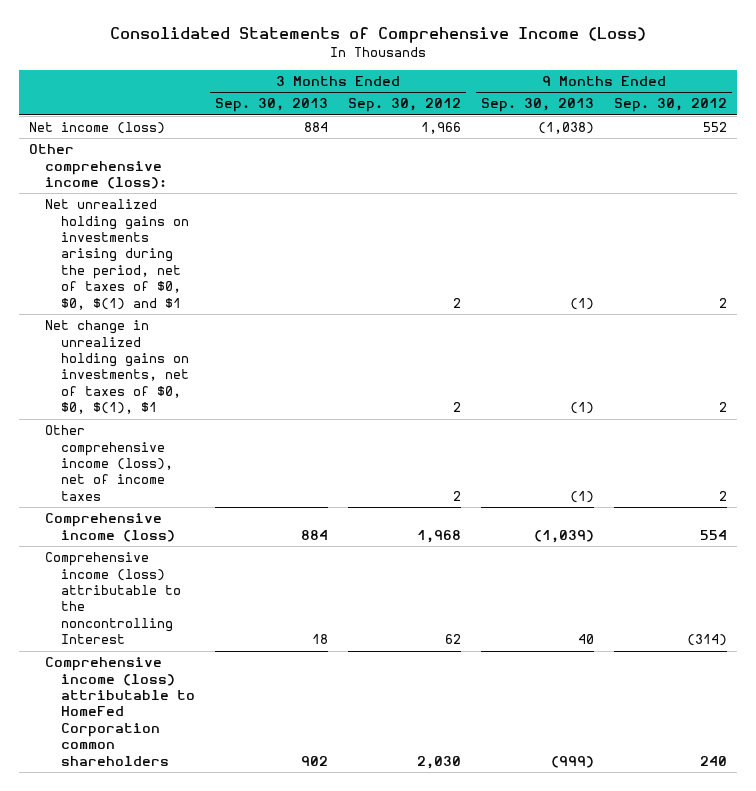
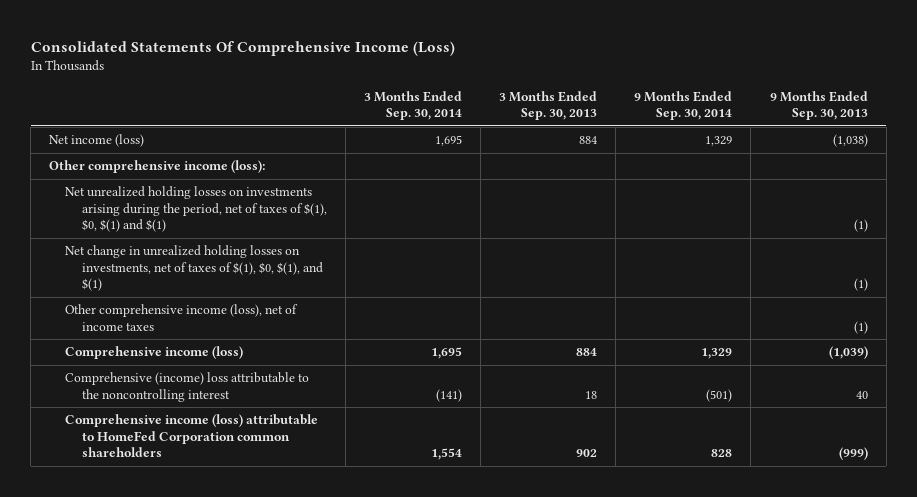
[110,27,647,44] Consolidated Statements of Comprehensive Income (Loss) -> [30,40,455,56] Consolidated Statements Of Comprehensive Income (Loss)
[348,98,462,113] Sep. 30, 2012 -> none
[614,98,728,113] Sep. 30, 2012 -> none
none -> [363,90,462,121] 3 Months Ended Sep. 30, 2014
none -> [634,90,733,121] 9 Months Ended Sep. 30, 2014
[45,199,189,310] Net unrealized holding gains on investments arising during the period, net of taxes of $0, $0, $(1) and $1 -> [65,186,327,233] Net unrealized holding losses on investments arising during the period, net of taxes of $(1), $0, $(1) and $(1)
[45,320,189,415] Net change in unrealized holding gains on investments, net of taxes of $0, $0, $(1), $1 -> [65,245,323,292] Net change in unrealized holding losses on investments, net of taxes of $(1), $0, $(1), and $(1)
[45,552,181,645] Comprehensive income (loss) attributable to the noncontrolling Interest -> [65,372,310,402] Comprehensive (income) loss attributable to the noncontrolling interest

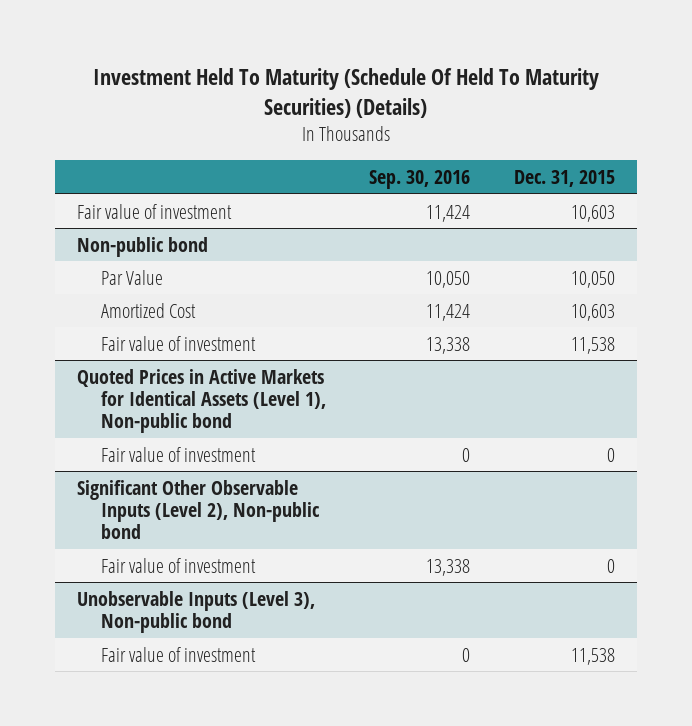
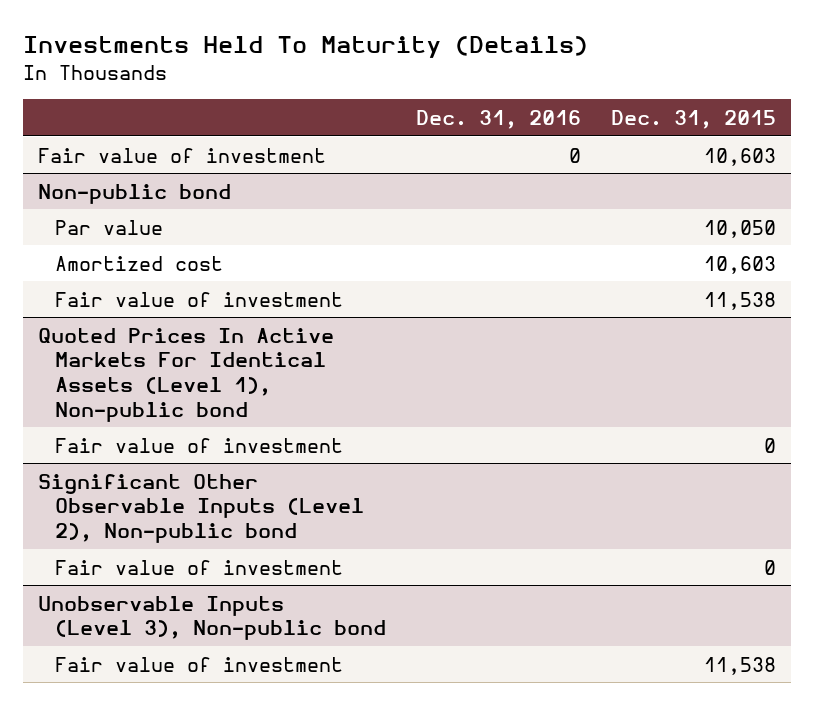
[93,68,600,119] Investment Held To Maturity (Schedule Of Held To Maturity Securities) (Details) -> [22,36,588,59] Investments Held To Maturity (Details)
[369,169,471,189] Sep. 30, 2016 -> none
none -> [416,109,582,129] Dec. 31, 2016
[100,269,163,285] Par Value -> [55,219,164,235] Par value
[100,302,196,318] Amortized Cost -> [55,255,224,271] Amortized cost
[77,368,326,434] Quoted Prices in Active Markets for Identical Assets (Level 1), Non-public bond -> [37,327,334,422] Quoted Prices In Active Markets For Identical Assets (Level 1), Non-public bond

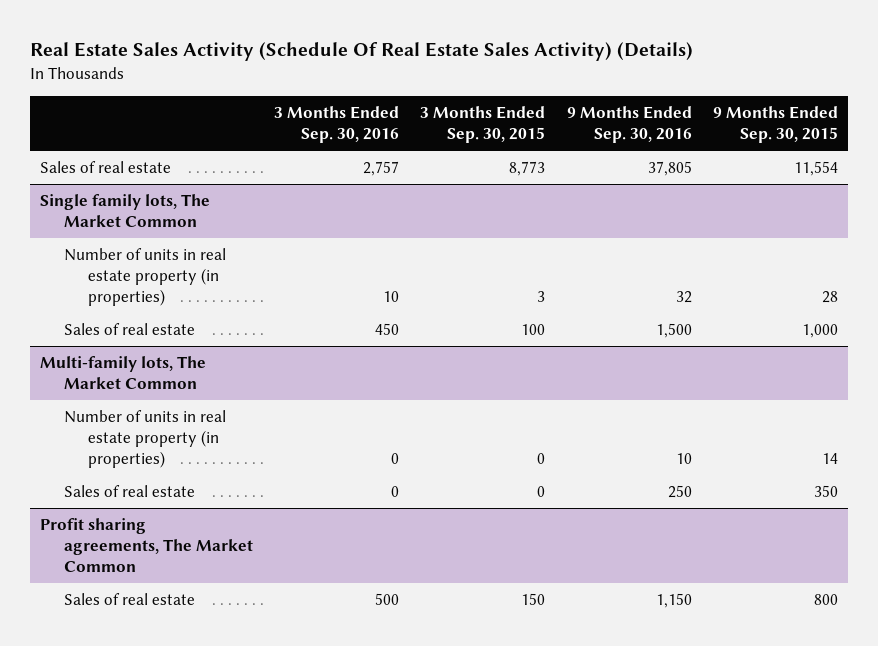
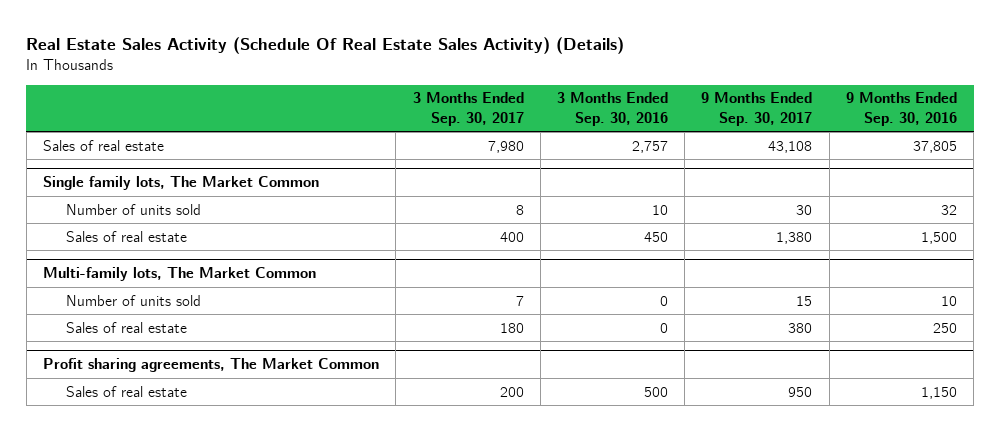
[420,106,546,144] 3 Months Ended Sep. 30, 2015 -> none
[712,106,838,144] 9 Months Ended Sep. 30, 2015 -> none
none -> [412,92,524,126] 3 Months Ended Sep. 30, 2017
none -> [701,92,813,126] 9 Months Ended Sep. 30, 2017
[64,248,227,307] Number of units in real estate property (in properties) -> [66,203,202,215] Number of units sold
[64,410,227,469] Number of units in real estate property (in properties) -> [66,294,202,306] Number of units sold

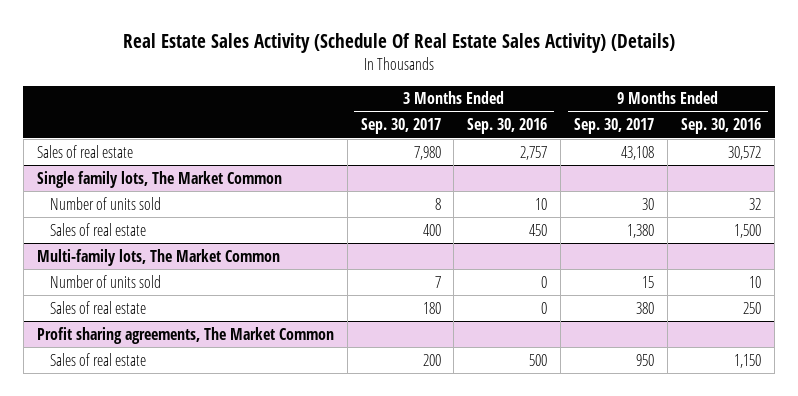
[912,140,957,153] 37,805 -> [728,145,762,160] 30,572

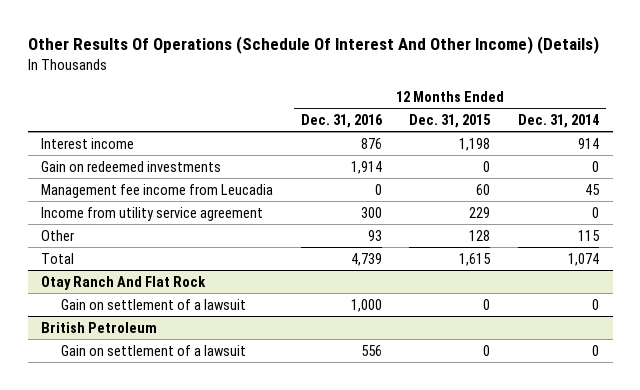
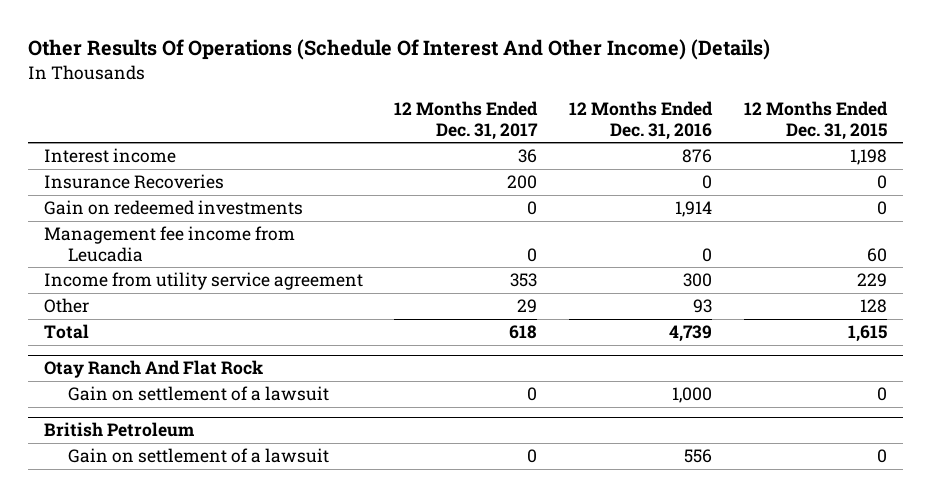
[517,113,599,128] Dec. 31, 2014 -> none
none -> [394,101,539,140] 12 Months Ended Dec. 31, 2017
none -> [43,174,224,190] Insurance Recoveries

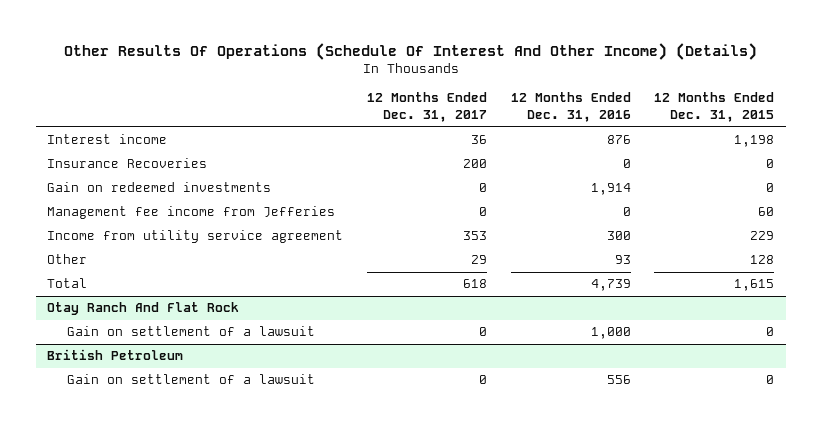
[43,226,295,262] Management fee income from Leucadia -> [47,206,336,220] Management fee income from Jefferies

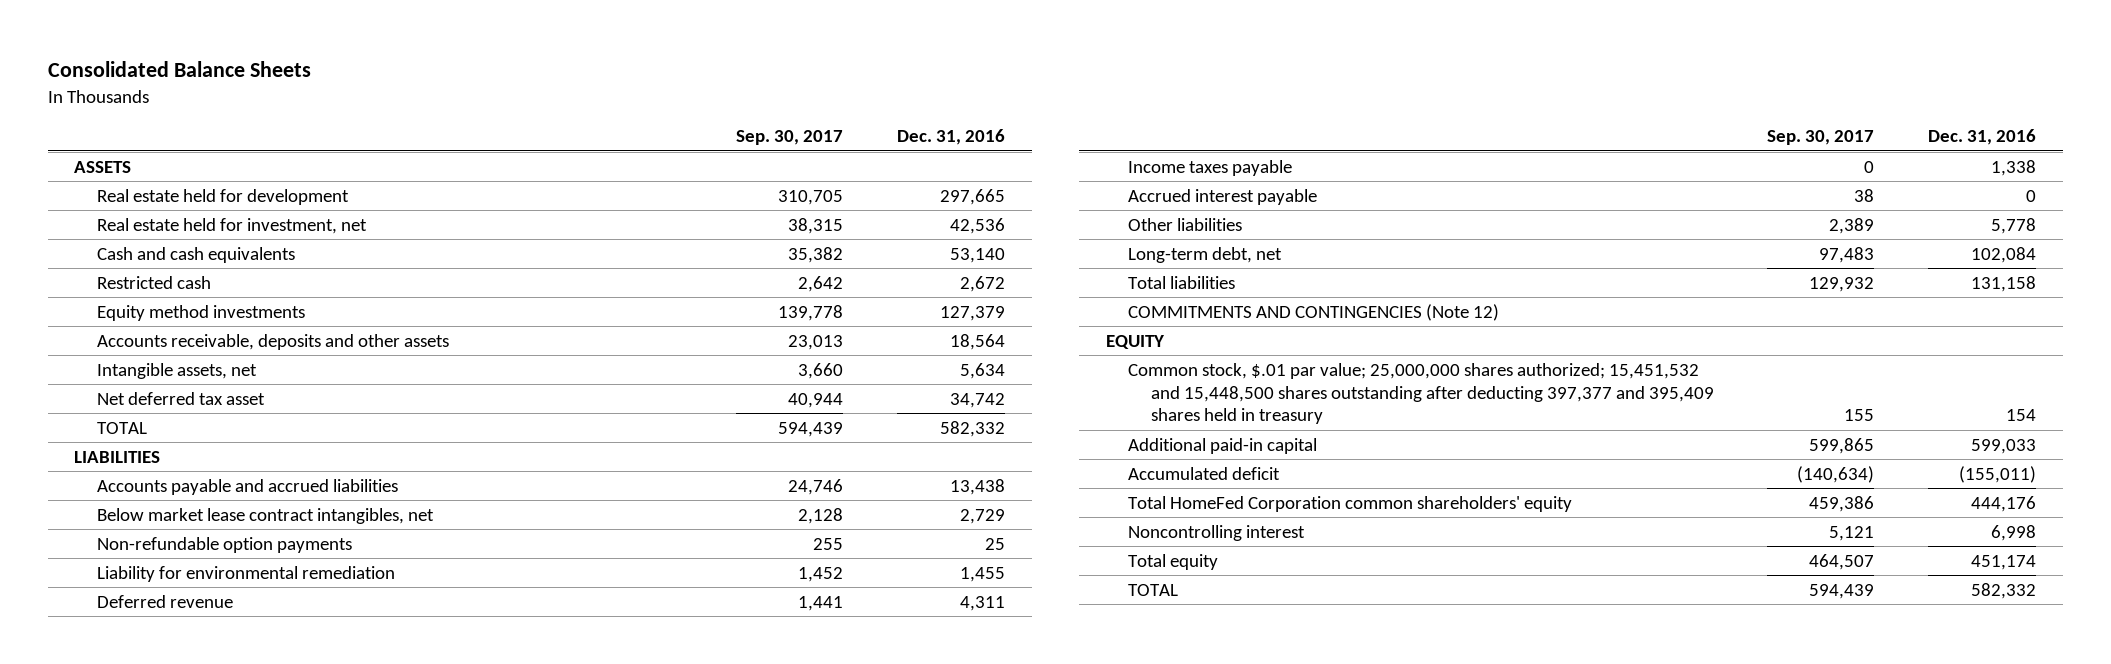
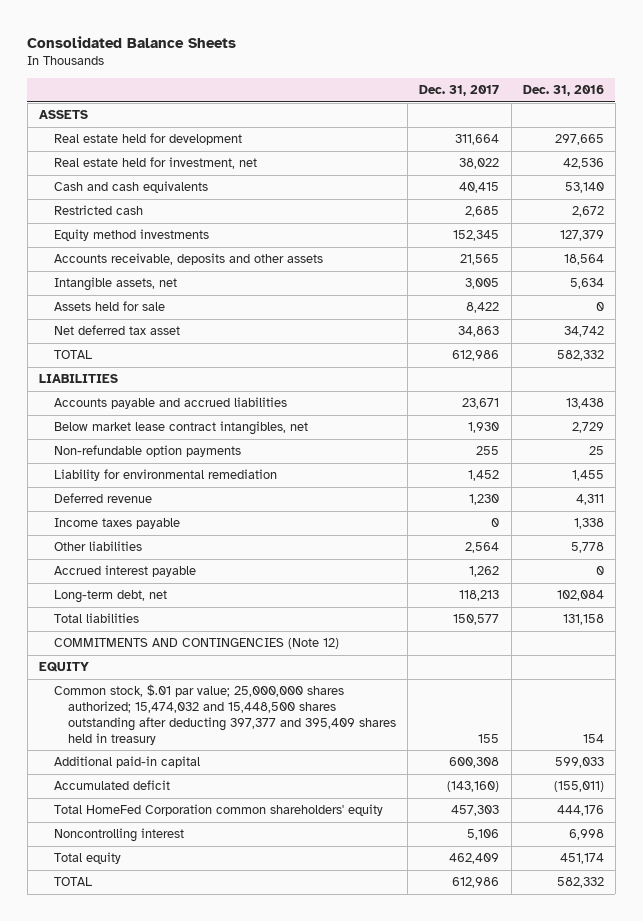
[736,130,844,146] Sep. 30, 2017 -> none
none -> [419,85,500,97] Dec. 31, 2017
none -> [53,301,165,312] Assets held for sale
[1128,188,1318,205] Accrued interest payable -> [53,565,196,578] Accrued interest payable
[1128,362,1714,425] Common stock, $.01 par value; 25,000,000 shares authorized; 15,451,532 and 15,448,500 shares outstanding after deducting 397,377 and 395,409 shares held in treasury -> [53,684,397,745] Common stock, $.01 par value; 25,000,000 shares authorized; 15,474,032 and 15,448,500 shares outstanding after deducting 397,377 and 395,409 shares held in treasury

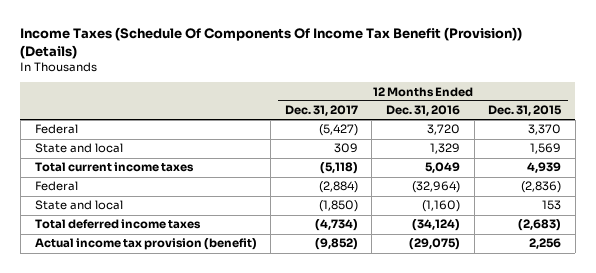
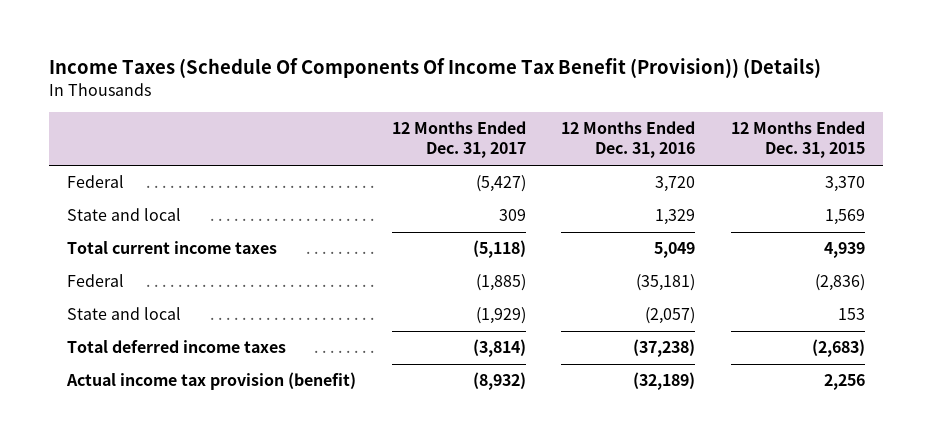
[318,181,358,194] (2,884) -> [475,274,526,292] (1,885)
[412,181,461,194] (32,964) -> [636,274,696,292] (35,181)
[318,200,358,213] (1,850) -> [475,307,526,325] (1,929)
[422,200,461,213] (1,160) -> [645,307,696,325] (2,057)
[314,219,358,232] (4,734) -> [472,339,526,358] (3,814)
[412,219,461,232] (34,124) -> [633,339,696,358] (37,238)
[314,238,358,251] (9,852) -> [472,372,526,391] (8,932)
[409,238,461,251] (29,075) -> [633,372,696,391] (32,189)

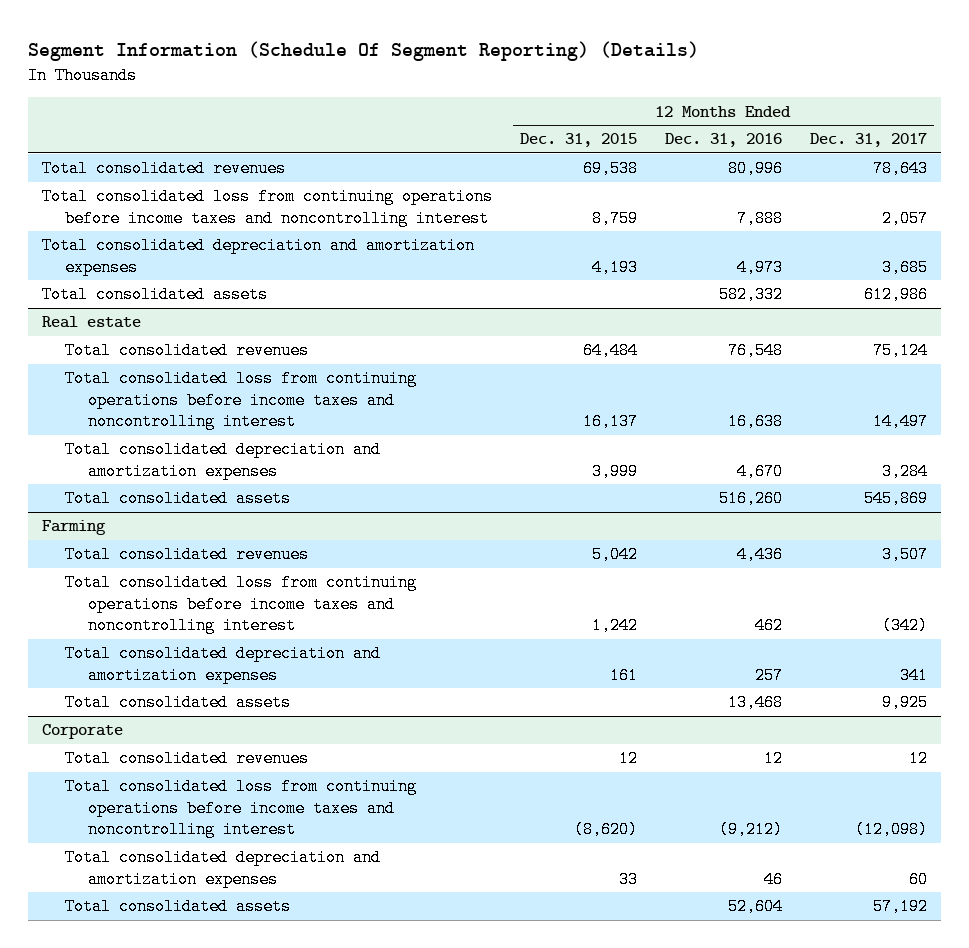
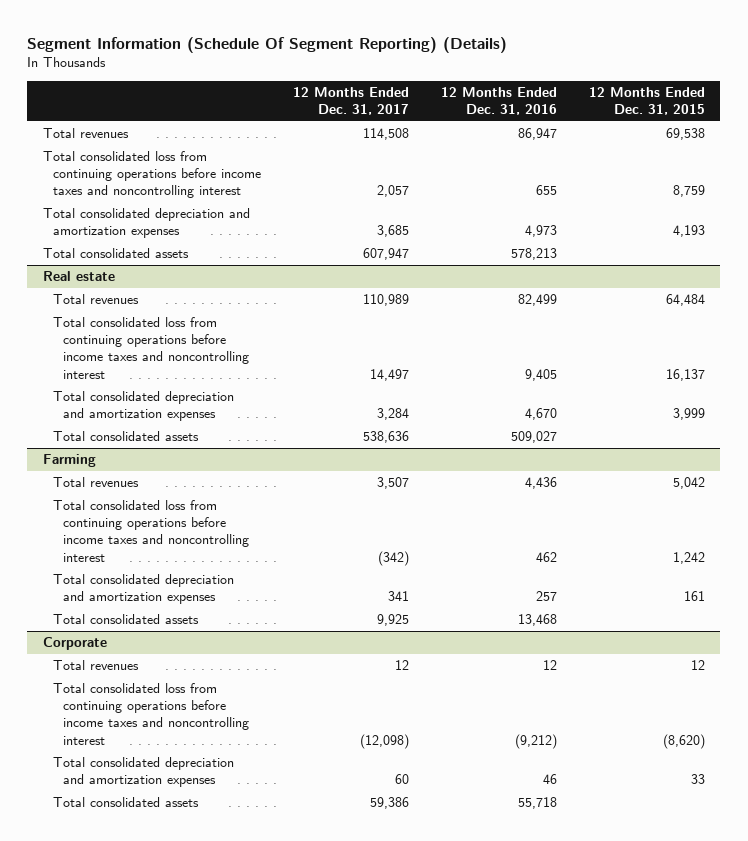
[42,160,287,178] Total consolidated revenues -> [43,128,130,139] Total revenues
[727,160,783,178] 80,996 -> [517,128,557,141] 86,947
[872,160,928,178] 78,643 -> [362,128,409,141] 114,508
[736,209,783,227] 7,888 -> [535,185,557,196] 655
[718,286,783,304] 582,332 -> [510,248,557,261] 578,213
[863,286,928,304] 612,986 -> [362,248,409,261] 607,947
[64,342,309,360] Total consolidated revenues -> [53,294,140,305] Total revenues
[727,342,783,360] 76,548 -> [517,294,557,307] 82,499
[872,342,928,360] 75,124 -> [362,294,409,307] 110,989
[727,413,783,431] 16,638 -> [524,368,557,381] 9,405
[718,490,783,508] 516,260 -> [510,431,557,444] 509,027
[863,490,928,508] 545,869 -> [362,431,409,444] 538,636
[64,546,309,564] Total consolidated revenues -> [53,477,140,488] Total revenues
[64,750,309,768] Total consolidated revenues -> [53,660,140,671] Total revenues
[727,898,783,916] 52,604 -> [517,797,557,810] 55,718
[872,898,928,916] 57,192 -> [369,797,409,810] 59,386

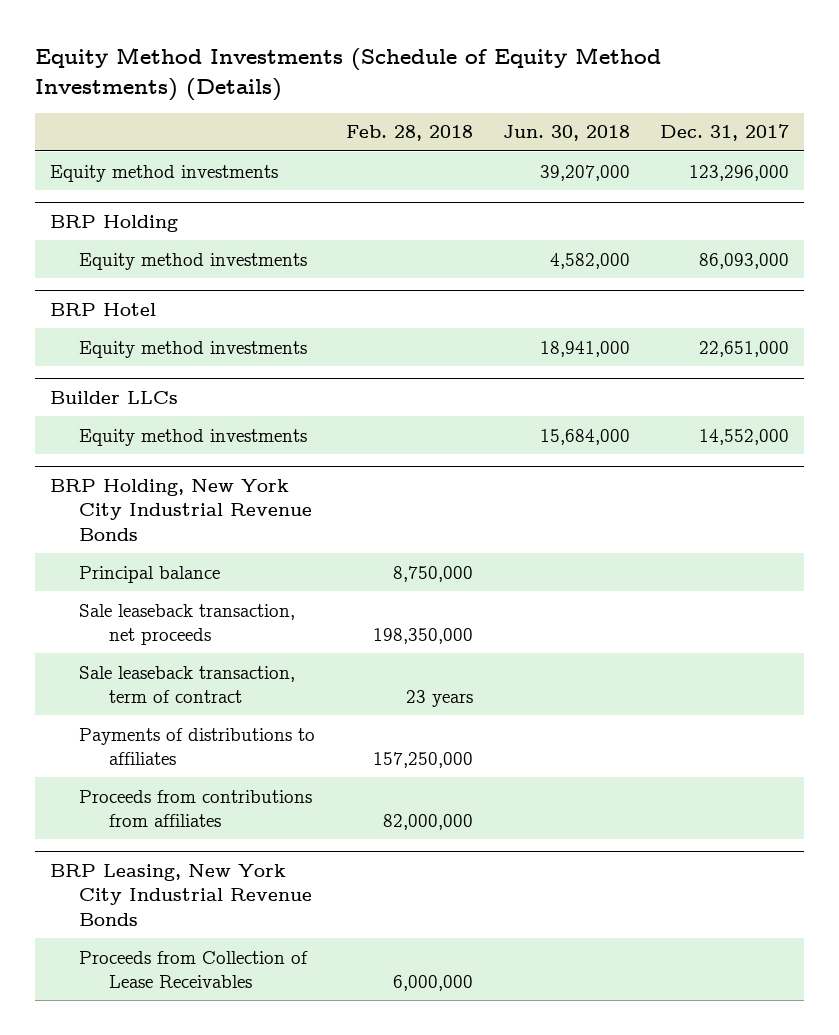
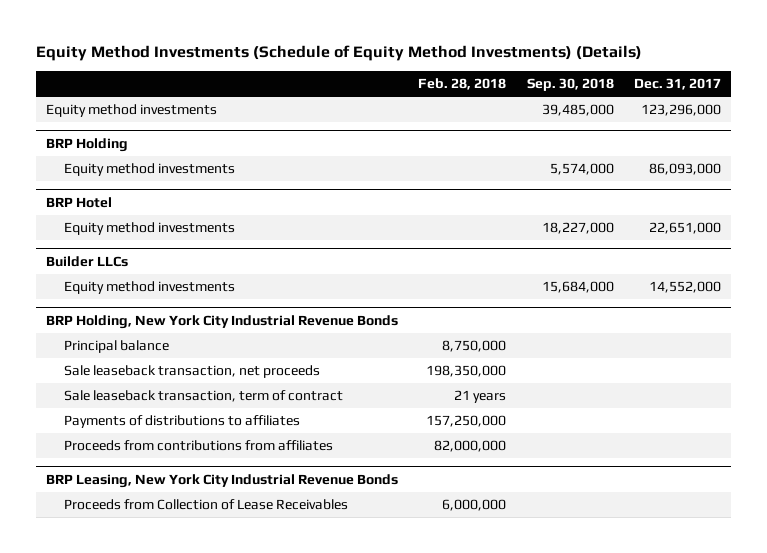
[502,125,630,142] Jun. 30, 2018 -> none
none -> [526,77,614,91] Sep. 30, 2018
[405,690,473,708] 23 years -> [454,390,507,404] 21 years

